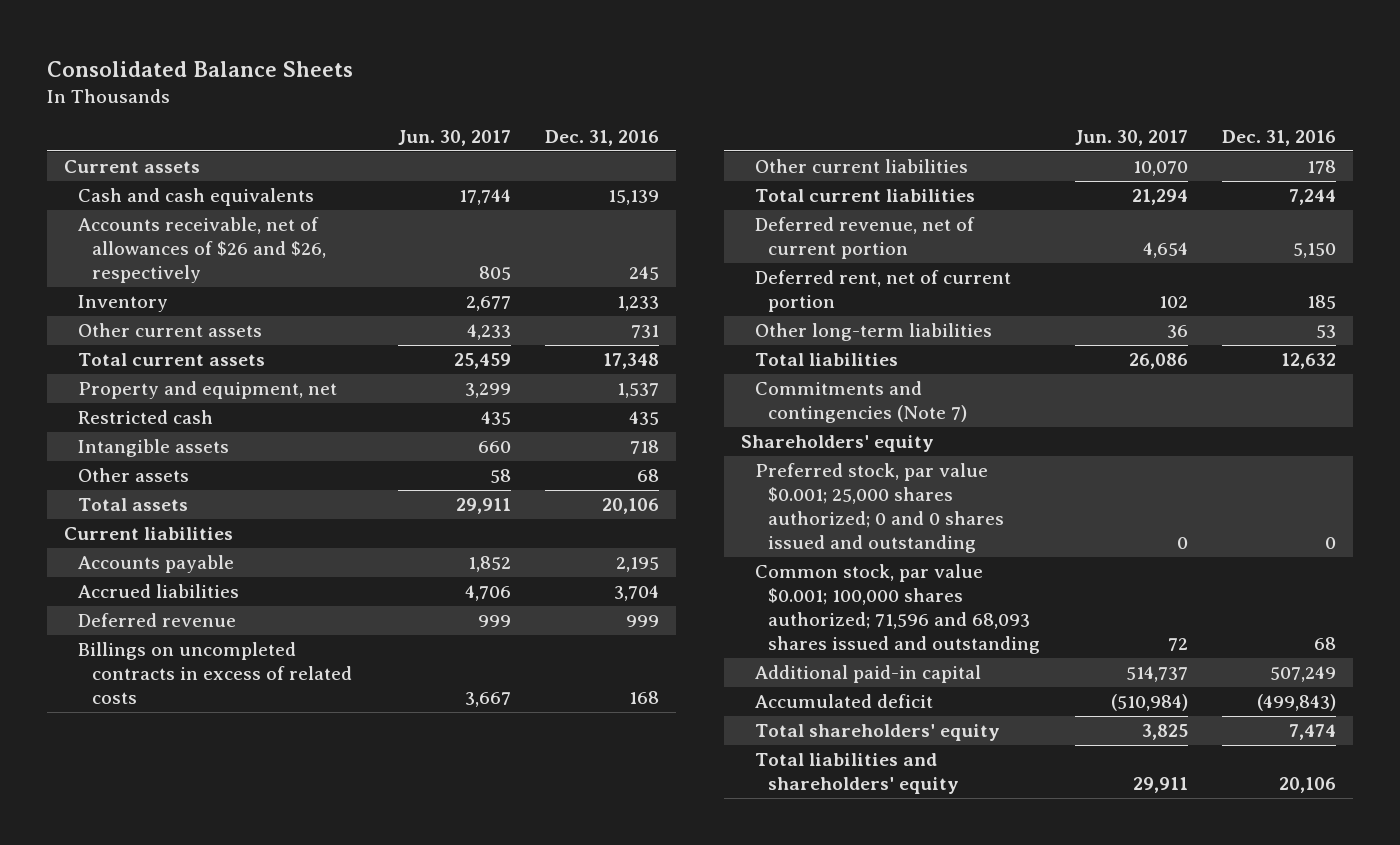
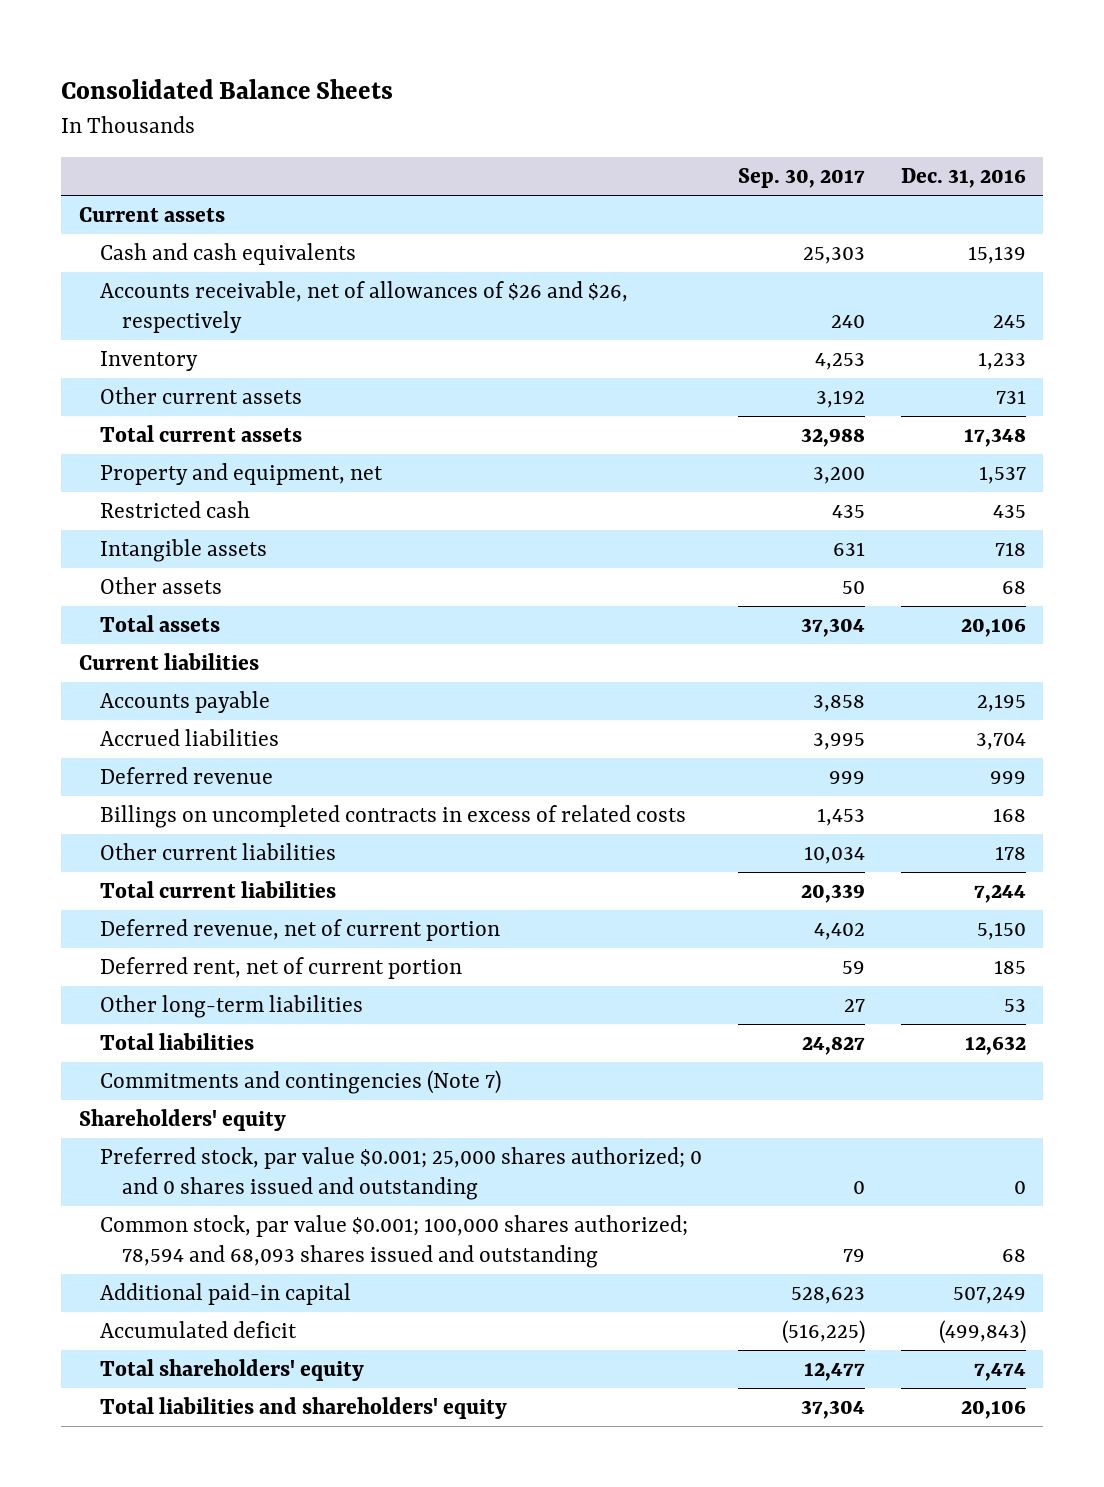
[397,129,511,146] Jun. 30, 2017 -> none
none -> [737,168,865,189] Sep. 30, 2017
[754,564,1041,655] Common stock, par value $0.001; 100,000 shares authorized; 71,596 and 68,093 shares issued and outstanding -> [100,1214,689,1268] Common stock, par value $0.001; 100,000 shares authorized; 78,594 and 68,093 shares issued and outstanding

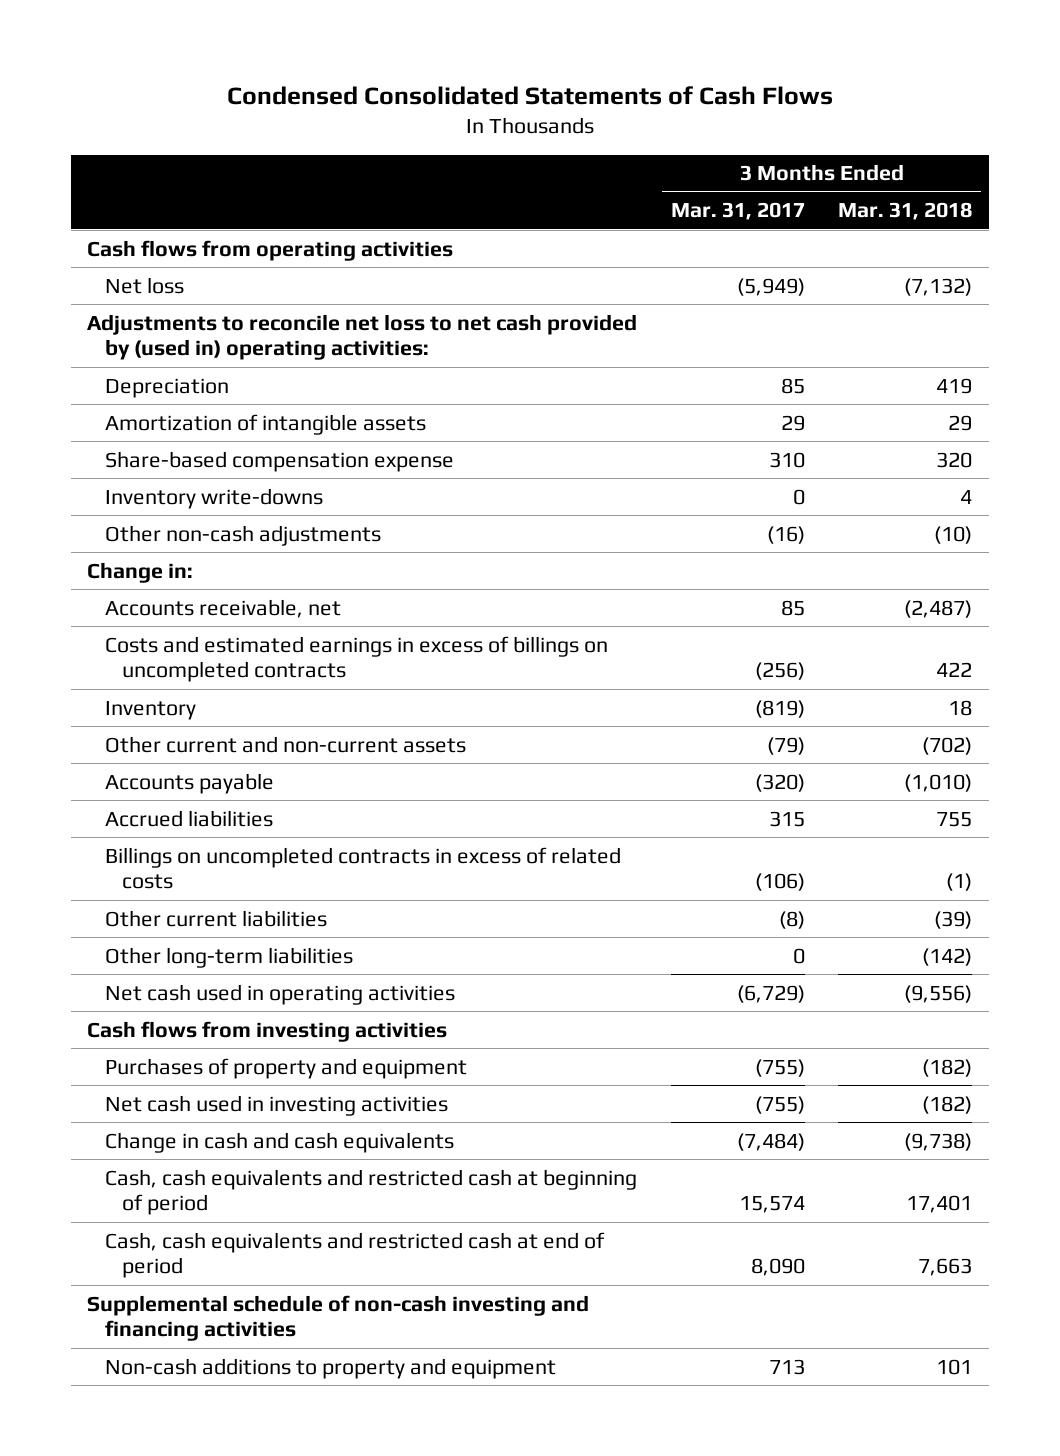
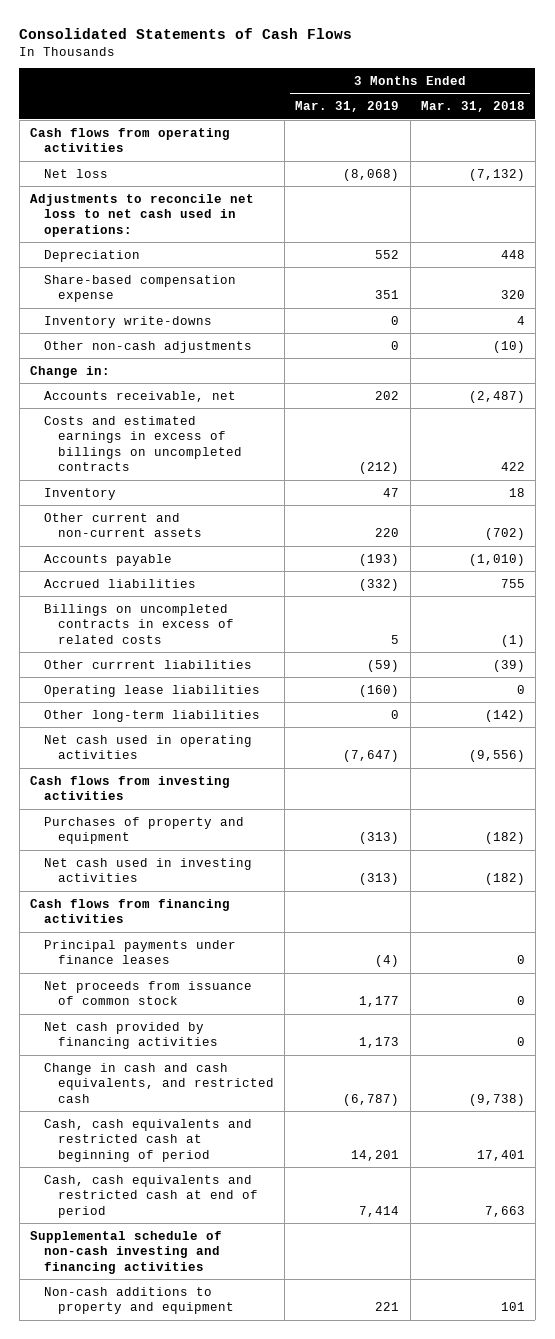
[226,85,833,105] Condensed Consolidated Statements of Cash Flows -> [19,27,353,39] Consolidated Statements of Cash Flows
[670,202,805,221] Mar. 31, 2017 -> none
none -> [295,101,400,113] Mar. 31, 2019
[104,413,426,435] Amortization of intangible assets -> none
[87,313,638,361] Adjustments to reconcile net loss to net cash provided by (used in) operating activities: -> [30,193,255,237] Adjustments to reconcile net loss to net cash used in operations:
[936,377,973,394] 419 -> [500,249,525,259] 448
none -> [44,659,253,669] Other currrent liabilities
[104,909,327,927] Other current liabilities -> [44,684,261,697] Operating lease liabilities
[934,910,973,929] (39) -> [516,684,525,694] 0
none -> [30,898,231,924] Cash flows from financing activities
none -> [44,939,237,965] Principal payments under finance leases
none -> [44,980,253,1006] Net proceeds from issuance of common stock
none -> [44,1021,218,1050] Net cash provided by financing activities
[104,1131,454,1153] Change in cash and cash equivalents -> [44,1062,274,1103] Change in cash and cash equivalents, and restricted cash

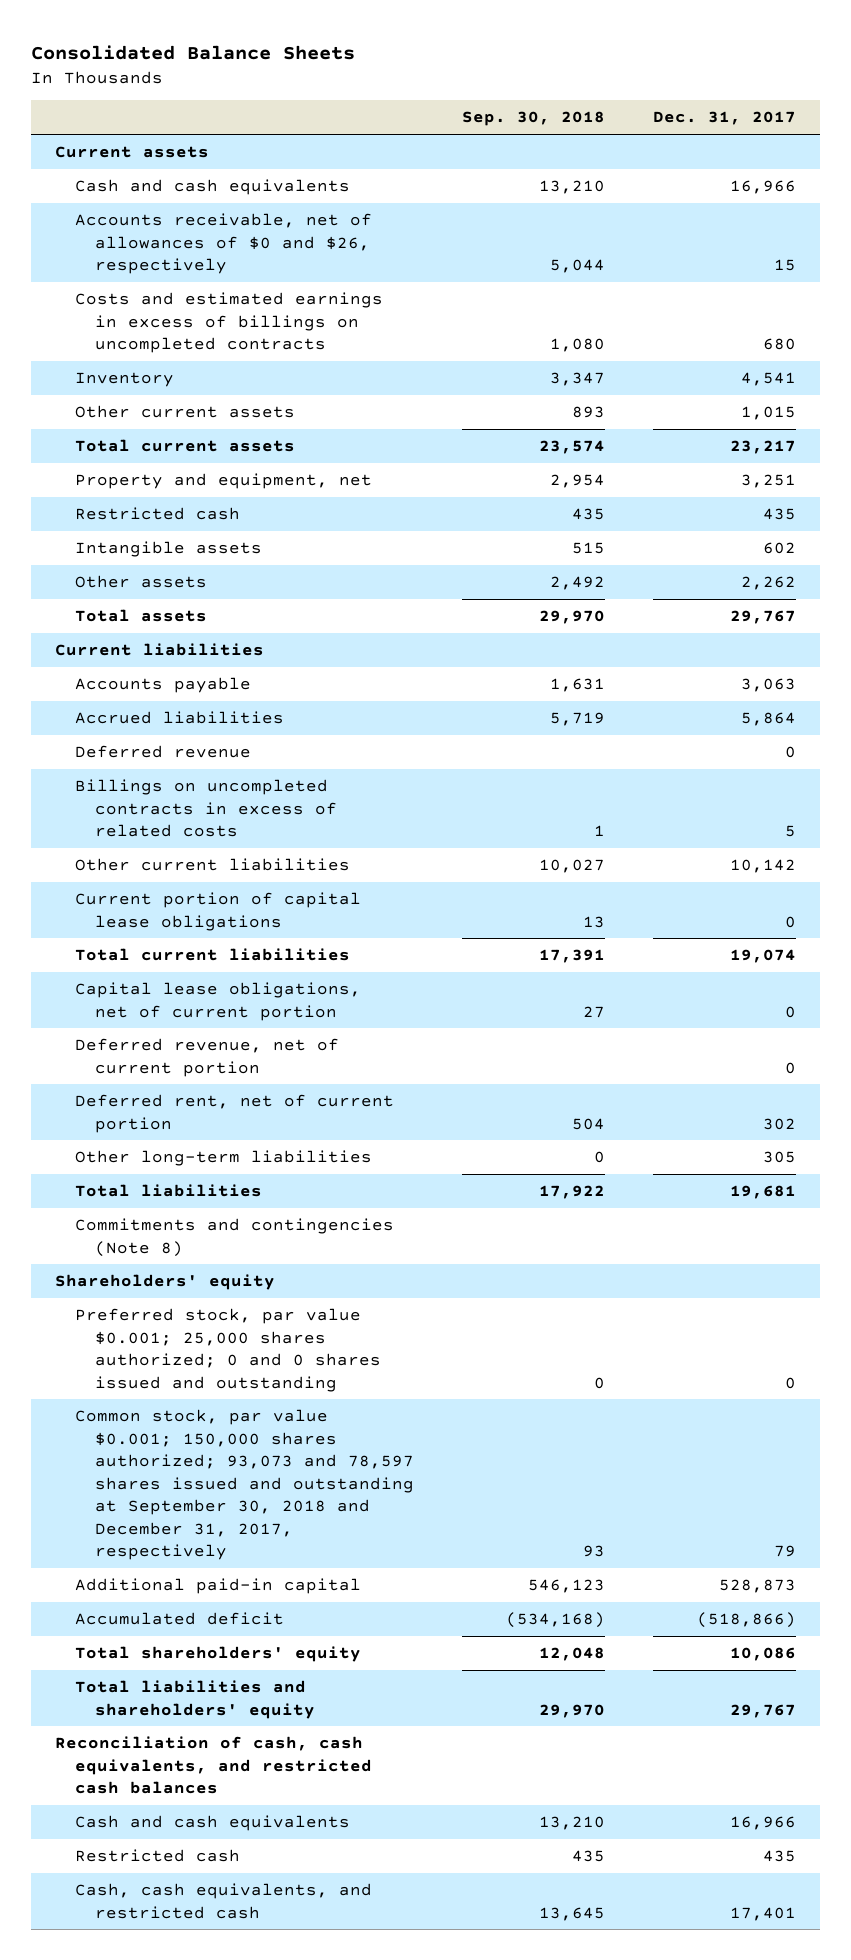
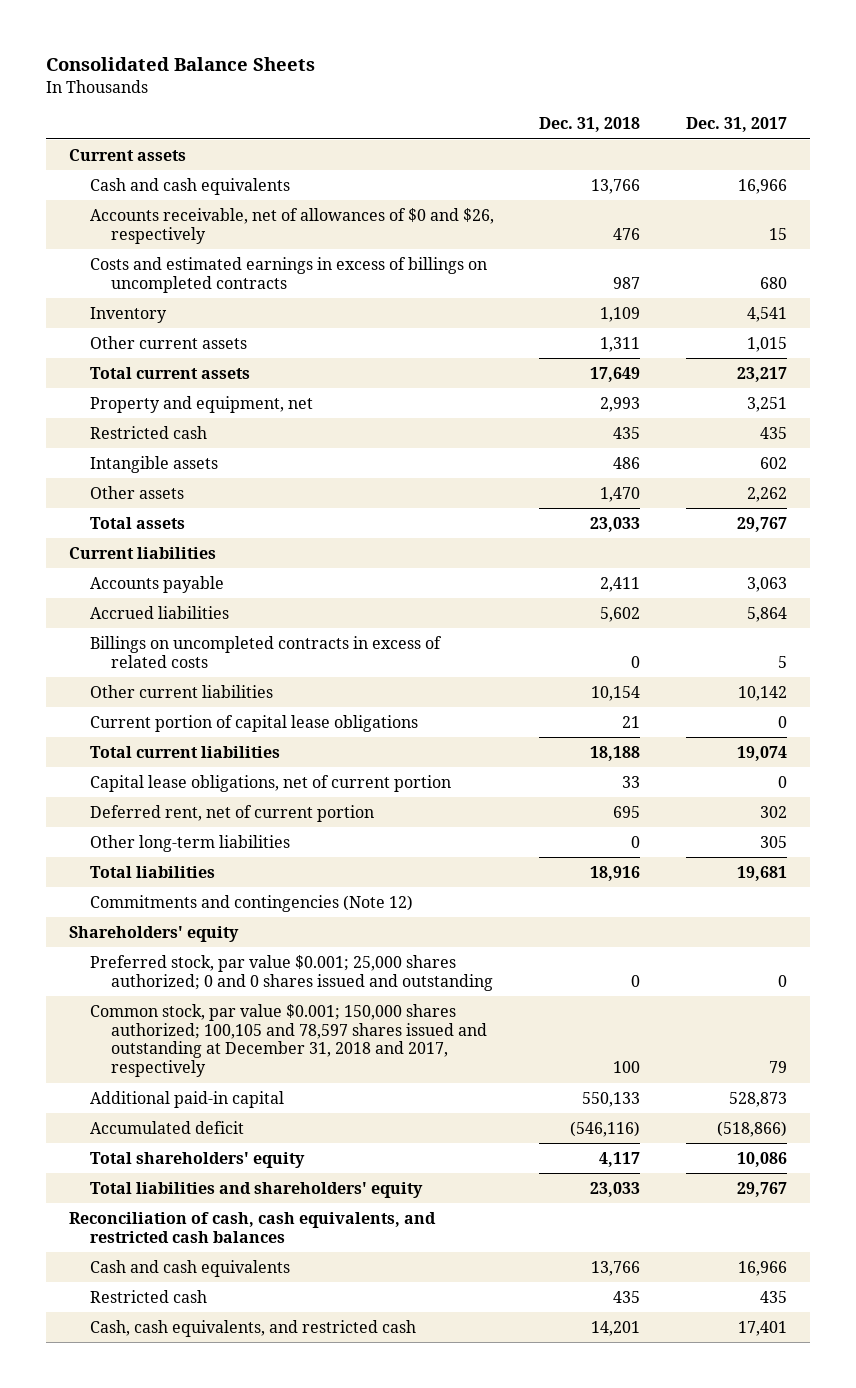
[461,111,605,127] Sep. 30, 2018 -> none
none -> [539,117,641,133] Dec. 31, 2018
[74,745,251,759] Deferred revenue -> none
[74,1038,339,1077] Deferred revenue, net of current portion -> none
[74,1218,394,1257] Commitments and contingencies (Note 8) -> [89,894,413,912] Commitments and contingencies (Note 12)
[74,1409,414,1561] Common stock, par value $0.001; 150,000 shares authorized; 93,073 and 78,597 shares issued and outstanding at September 30, 2018 and December 31, 2017, respectively -> [89,1003,487,1078] Common stock, par value $0.001; 150,000 shares authorized; 100,105 and 78,597 shares issued and outstanding at December 31, 2018 and 2017, respectively

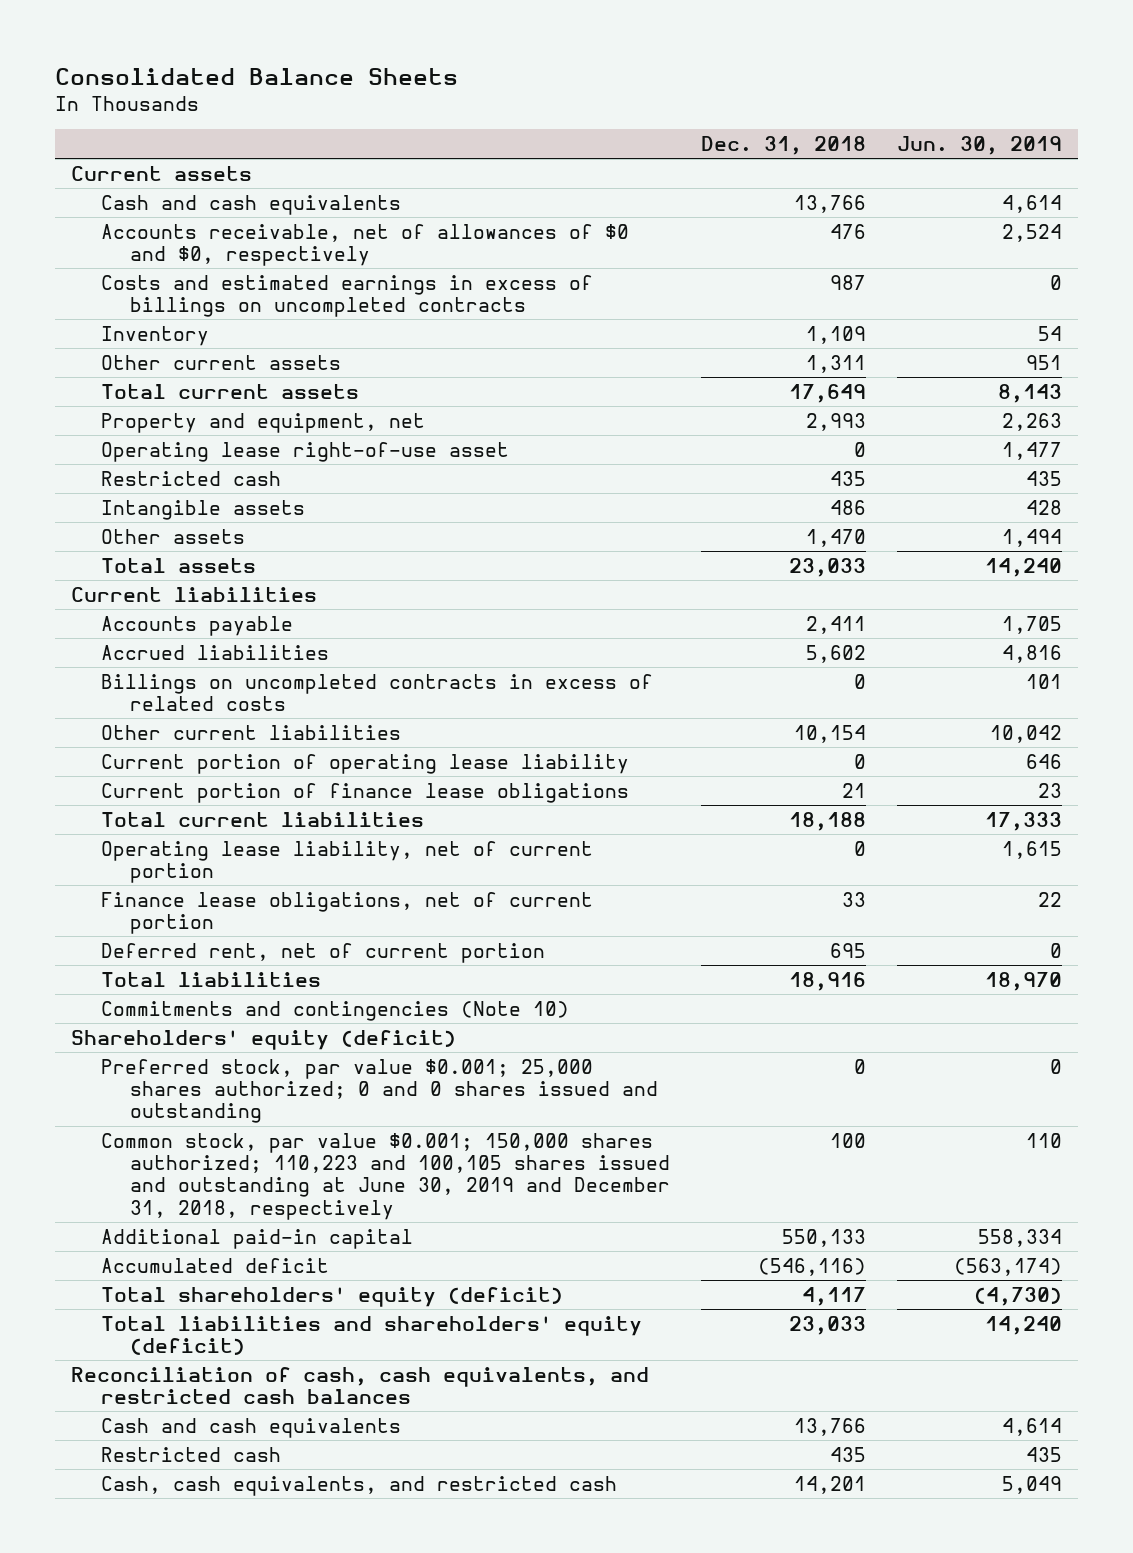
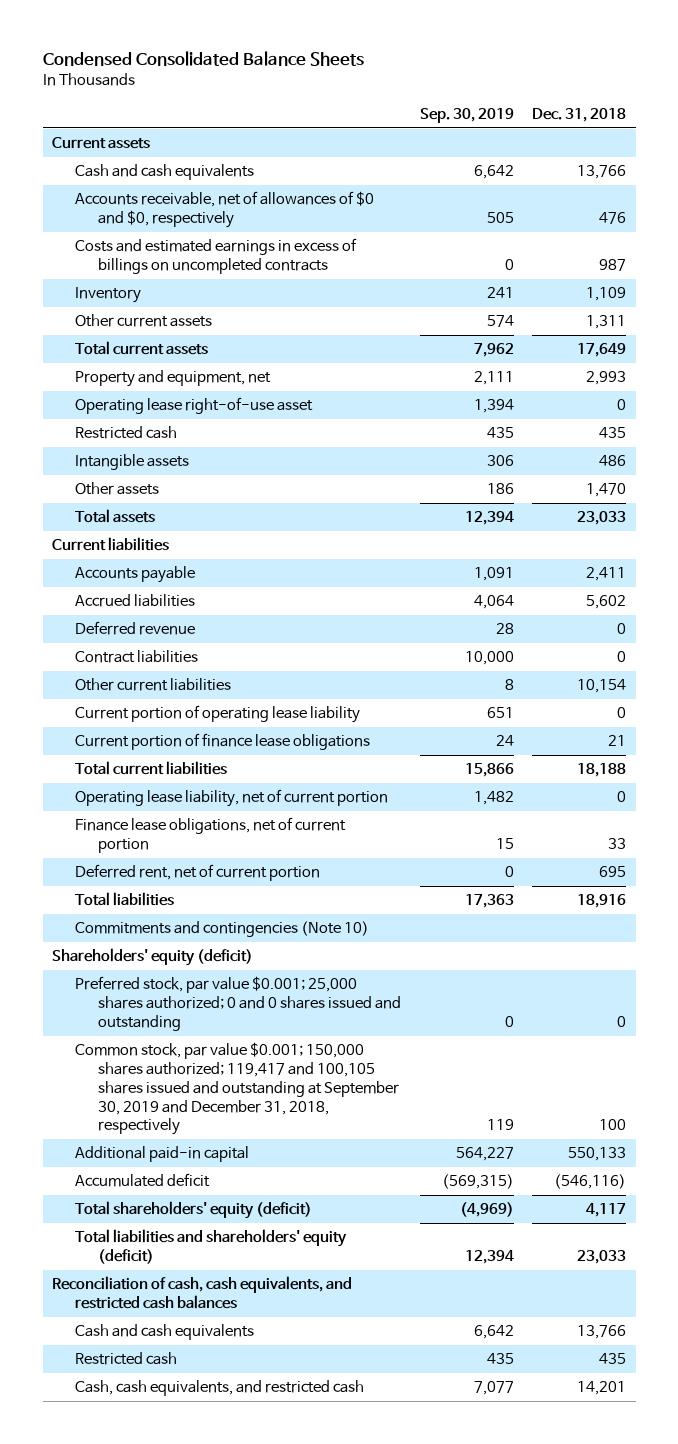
[55,67,459,85] Consolidated Balance Sheets -> [42,51,364,67] Condensed Consolidated Balance Sheets
[897,136,1063,156] Jun. 30, 2019 -> none
none -> [419,107,514,123] Sep. 30, 2019
none -> [75,621,196,636] Deferred revenue
[100,673,653,711] Billings on uncompleted contracts in excess of related costs -> [75,650,199,664] Contract liabilities
[100,1132,671,1220] Common stock, par value $0.001; 150,000 shares authorized; 110,223 and 100,105 shares issued and outstanding at June 30, 2019 and December 31, 2018, respectively -> [75,1042,400,1136] Common stock, par value $0.001; 150,000 shares authorized; 119,417 and 100,105 shares issued and outstanding at September 30, 2019 and December 31, 2018, respectively

